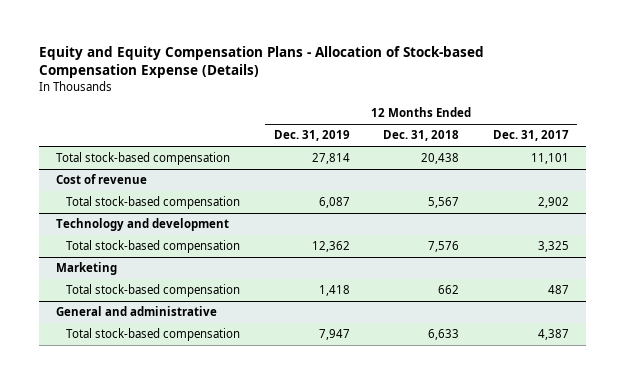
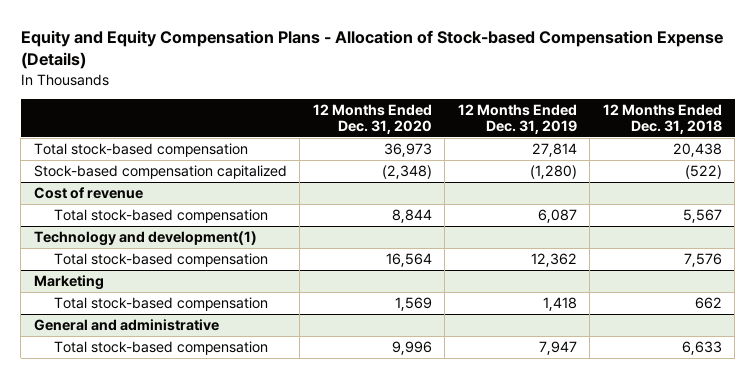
[492,130,569,142] Dec. 31, 2017 -> none
none -> [312,103,432,135] 12 Months Ended Dec. 31, 2020
none -> [33,164,287,179] Stock-based compensation capitalized
[56,218,230,232] Technology and development -> [33,230,257,246] Technology and development(1)

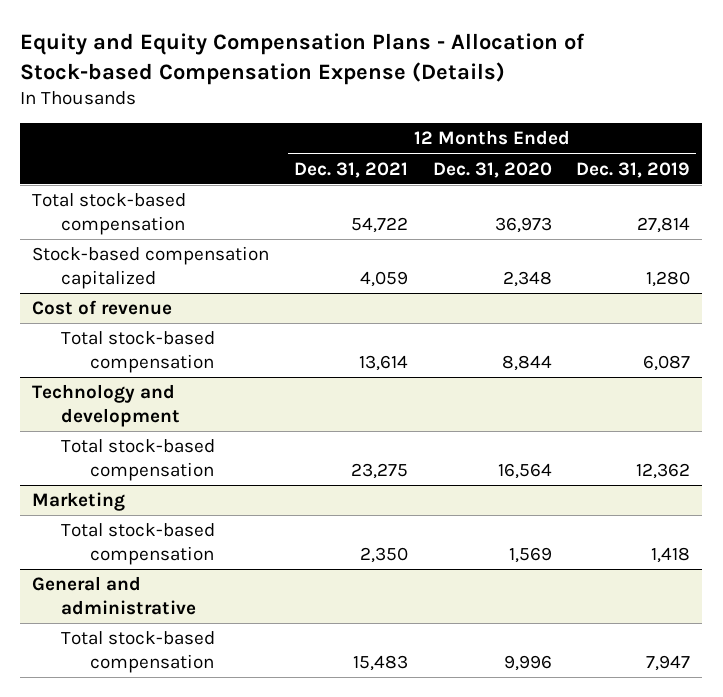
[602,103,722,135] 12 Months Ended Dec. 31, 2018 -> none
none -> [293,161,408,178] Dec. 31, 2021
[381,164,432,179] (2,348) -> [502,270,552,287] 2,348
[529,164,577,179] (1,280) -> [646,270,691,287] 1,280
[33,230,257,246] Technology and development(1) -> [32,384,181,427] Technology and development

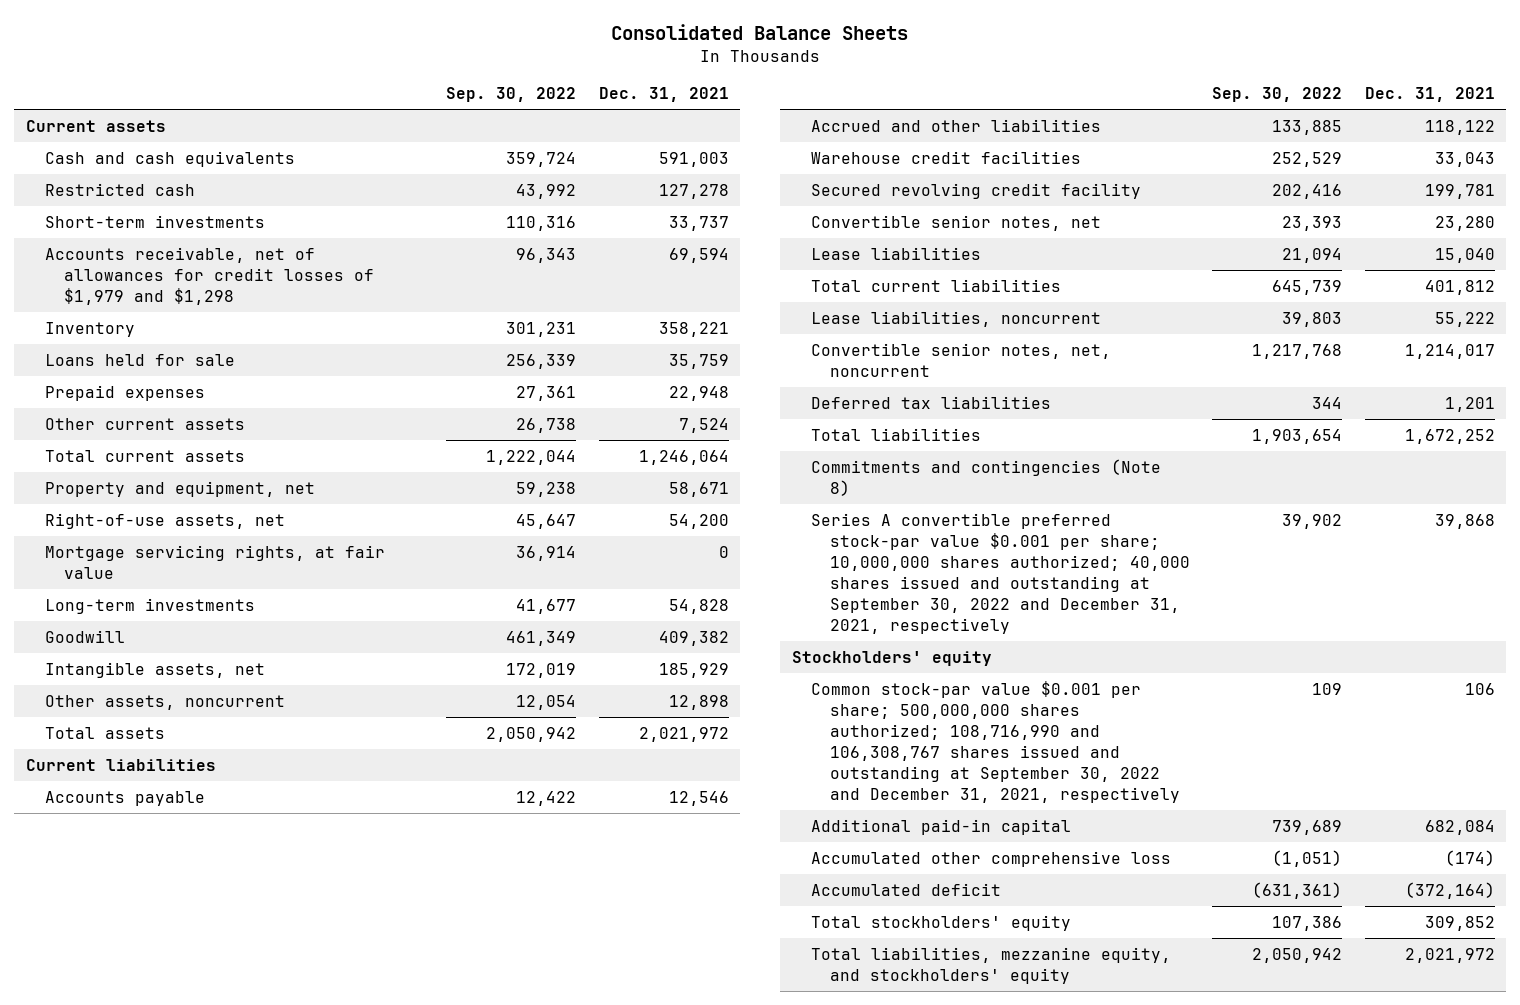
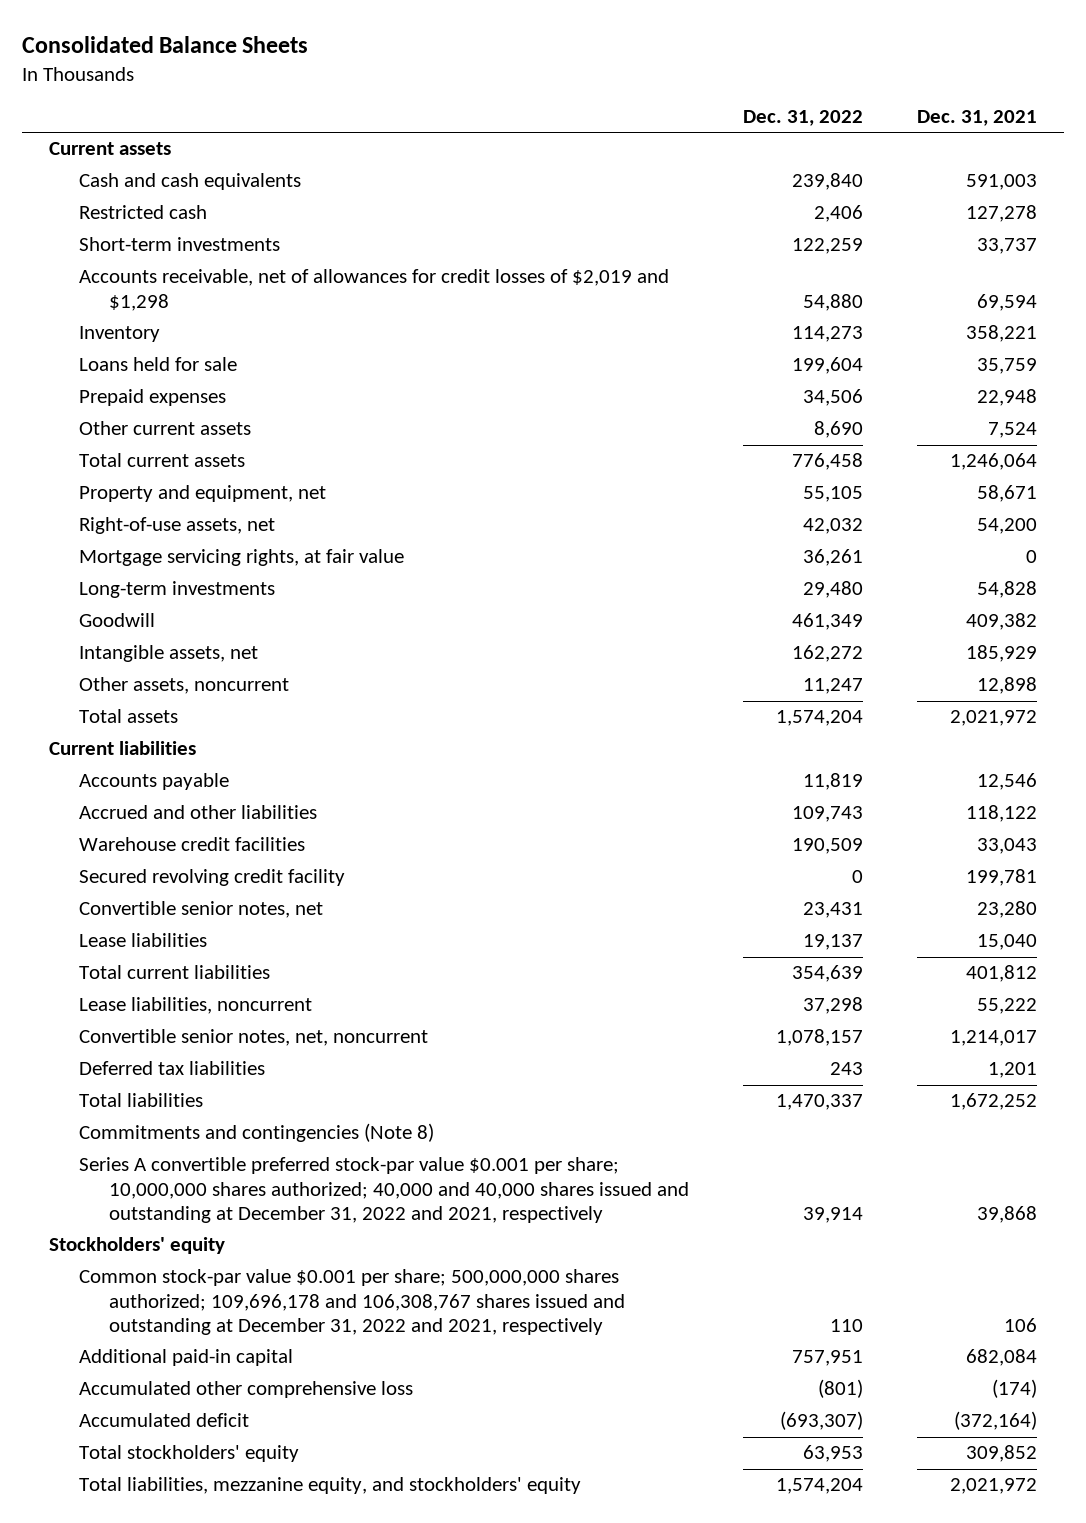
[446,87,577,103] Sep. 30, 2022 -> none
none -> [743,110,864,127] Dec. 31, 2022
[44,246,375,305] Accounts receivable, net of allowances for credit losses of $1,979 and $1,298 -> [79,269,670,311] Accounts receivable, net of allowances for credit losses of $2,019 and $1,298
[810,512,1191,634] Series A convertible preferred stock-par value $0.001 per share; 10,000,000 shares authorized; 40,000 shares issued and outstanding at September 30, 2022 and December 31, 2021, respectively -> [79,1157,690,1224] Series A convertible preferred stock-par value $0.001 per share; 10,000,000 shares authorized; 40,000 and 40,000 shares issued and outstanding at December 31, 2022 and 2021, respectively
[810,680,1181,803] Common stock-par value $0.001 per share; 500,000,000 shares authorized; 108,716,990 and 106,308,767 shares issued and outstanding at September 30, 2022 and December 31, 2021, respectively -> [79,1269,626,1336] Common stock-par value $0.001 per share; 500,000,000 shares authorized; 109,696,178 and 106,308,767 shares issued and outstanding at December 31, 2022 and 2021, respectively

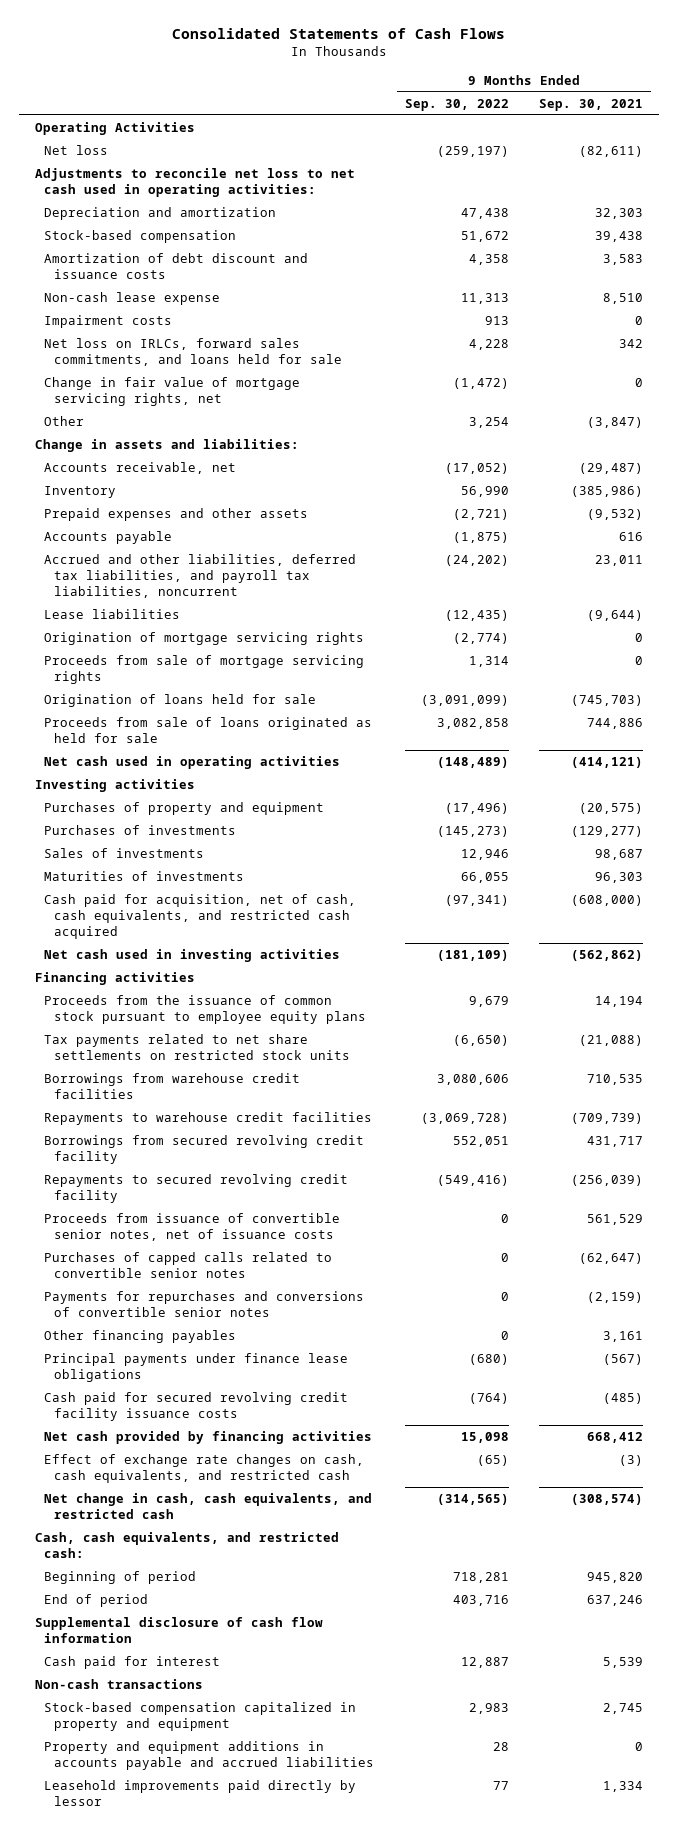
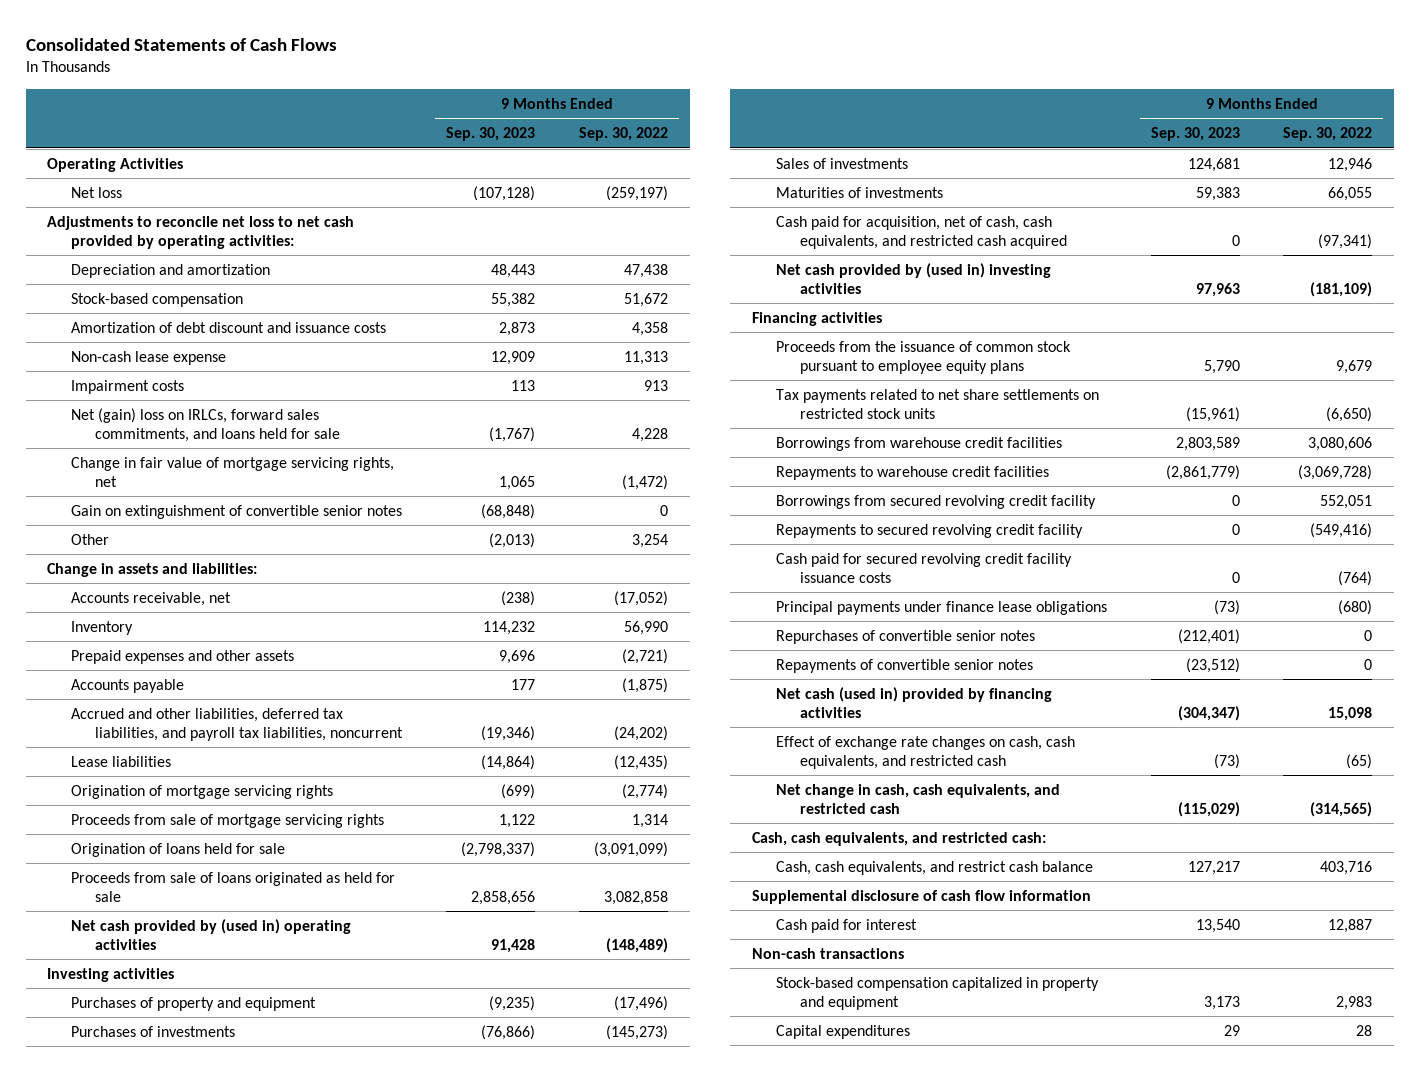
[539,98,644,111] Sep. 30, 2021 -> none
none -> [446,127,536,142] Sep. 30, 2023
[34,168,355,197] Adjustments to reconcile net loss to net cash used in operating activities: -> [47,215,355,249] Adjustments to reconcile net loss to net cash provided by operating activities:
[44,338,343,366] Net loss on IRLCs, forward sales commitments, and loans held for sale -> [71,407,341,442] Net (gain) loss on IRLCs, forward sales commitments, and loans held for sale
none -> [71,504,403,519] Gain on extinguishment of convertible senior notes
[44,756,341,770] Net cash used in operating activities -> [71,918,352,950] Net cash provided by (used in) operating activities
[44,949,341,963] Net cash used in investing activities -> [775,262,1051,294] Net cash provided by (used in) investing activities
[44,1213,341,1241] Proceeds from issuance of convertible senior notes, net of issuance costs -> none
[44,1252,333,1278] Purchases of capped calls related to convertible senior notes -> none
[44,1291,365,1317] Payments for repurchases and conversions of convertible senior notes -> none
[44,1330,237,1344] Other financing payables -> none
[44,1353,349,1382] Principal payments under finance lease obligations -> [775,600,1107,615] Principal payments under finance lease obligations
none -> [775,629,1035,644] Repurchases of convertible senior notes
none -> [775,658,1033,673] Repayments of convertible senior notes
[44,1431,373,1445] Net cash provided by financing activities -> [775,686,1052,718] Net cash (used in) provided by financing activities
[44,1571,197,1585] Beginning of period -> none
[44,1594,149,1608] End of period -> [775,860,1093,875] Cash, cash equivalents, and restrict cash balance
[44,1780,357,1806] Leasehold improvements paid directly by lessor -> none
[44,1741,375,1770] Property and equipment additions in accounts payable and accrued liabilities -> [775,1024,910,1039] Capital expenditures

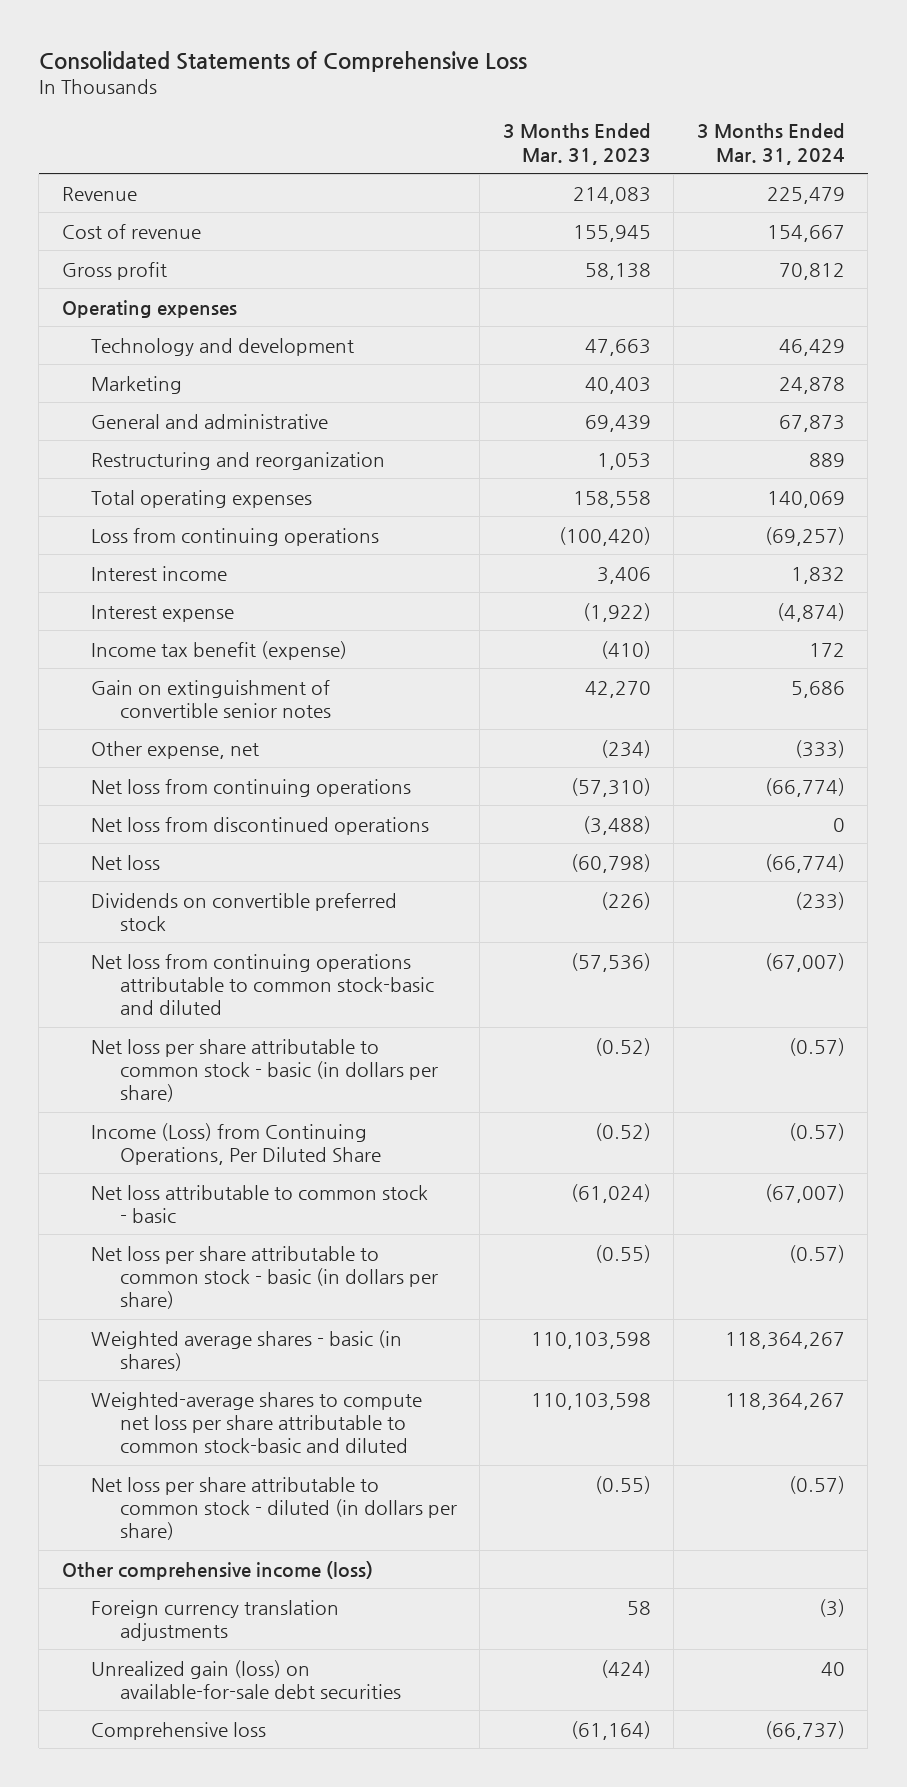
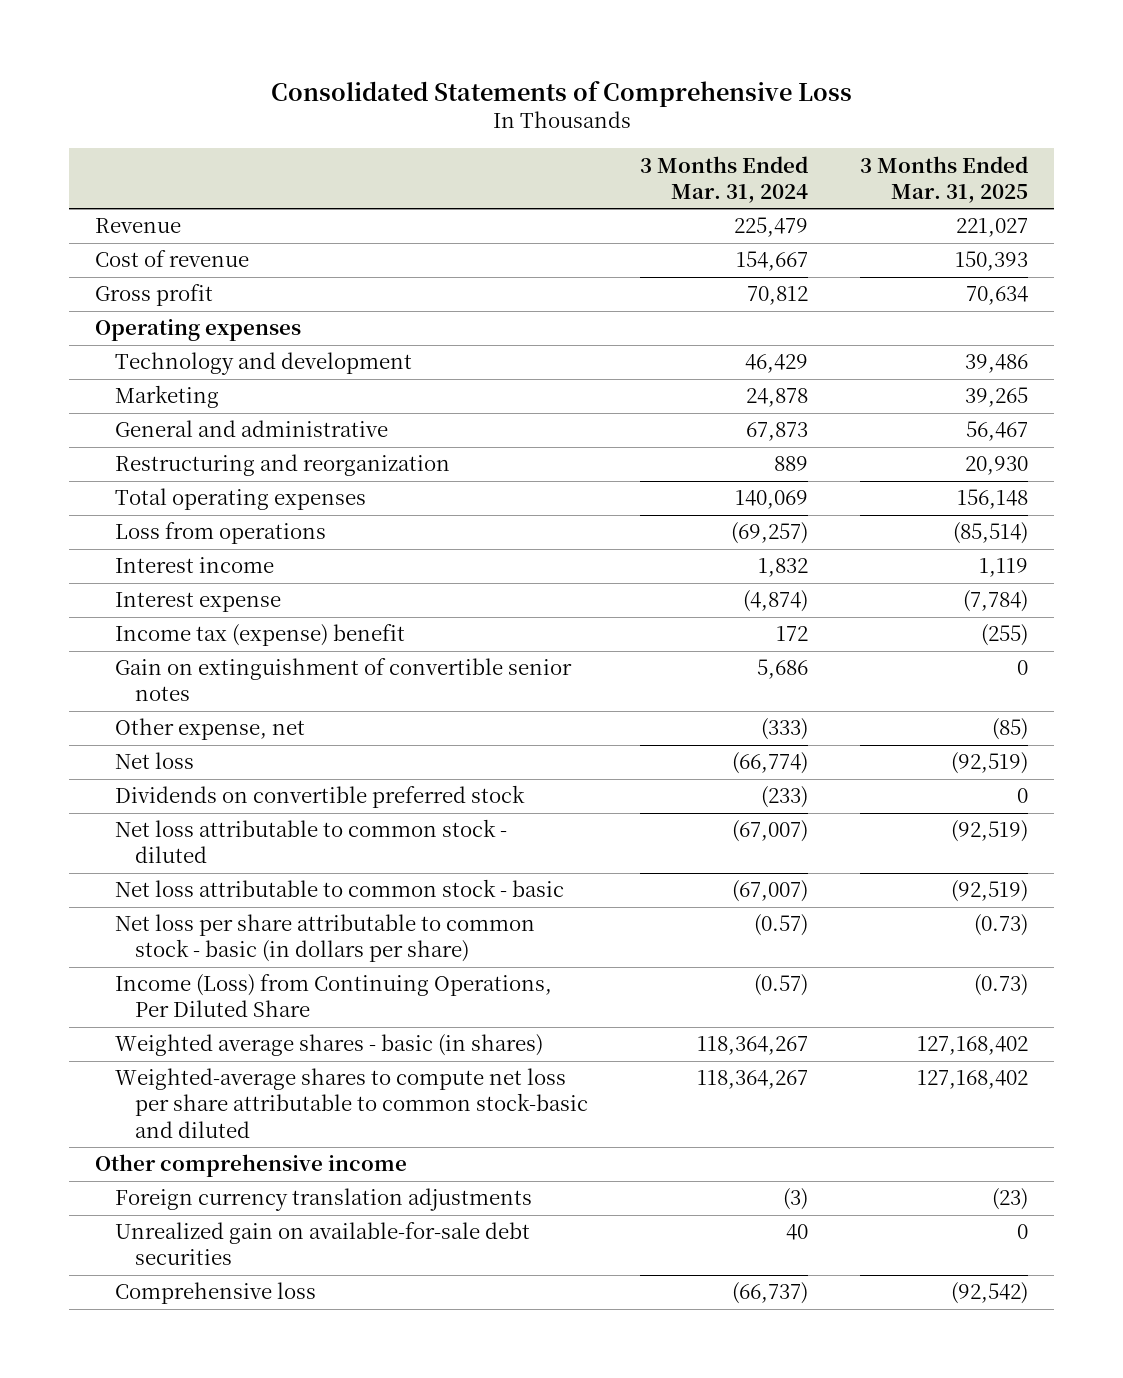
[502,123,651,165] 3 Months Ended Mar. 31, 2023 -> none
none -> [860,155,1029,203] 3 Months Ended Mar. 31, 2025
[90,527,379,546] Loss from continuing operations -> [114,522,326,545] Loss from operations
[90,640,347,660] Income tax benefit (expense) -> [114,624,405,647] Income tax (expense) benefit
[90,778,411,797] Net loss from continuing operations -> none
[90,816,429,835] Net loss from discontinued operations -> none
[90,1038,438,1103] Net loss per share attributable to common stock - basic (in dollars per share) -> none
[90,953,434,1016] Net loss from continuing operations attributable to common stock-basic and diluted -> [114,819,507,864] Net loss attributable to common stock - diluted
[90,1122,381,1165] Income (Loss) from Continuing Operations, Per Diluted Share -> [114,974,552,1018] Income (Loss) from Continuing Operations, Per Diluted Share
[90,1476,457,1541] Net loss per share attributable to common stock - diluted (in dollars per share) -> none
[61,1560,373,1580] Other comprehensive income (loss) -> [95,1154,408,1178] Other comprehensive income
[90,1659,401,1699] Unrealized gain (loss) on available-for-sale debt securities -> [114,1222,530,1266] Unrealized gain on available-for-sale debt securities

